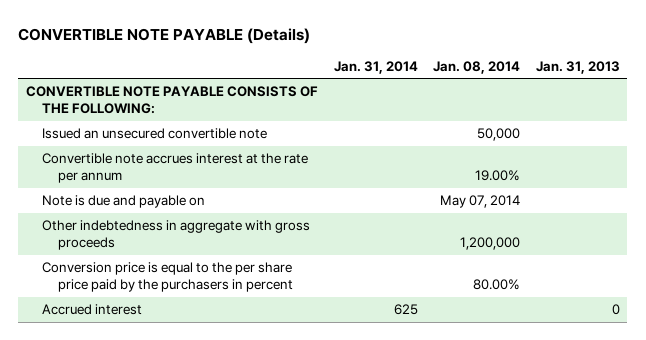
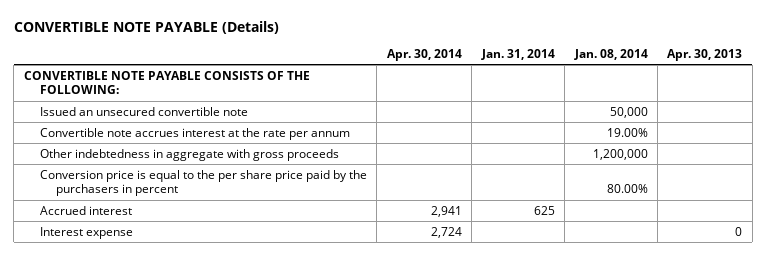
[535,60,620,74] Jan. 31, 2013 -> none
none -> [386,48,462,61] Apr. 30, 2014
none -> [667,48,743,61] Apr. 30, 2013
[42,195,206,209] Note is due and payable on -> none
none -> [39,226,133,239] Interest expense

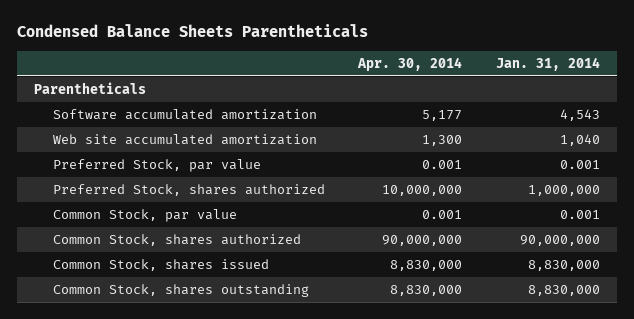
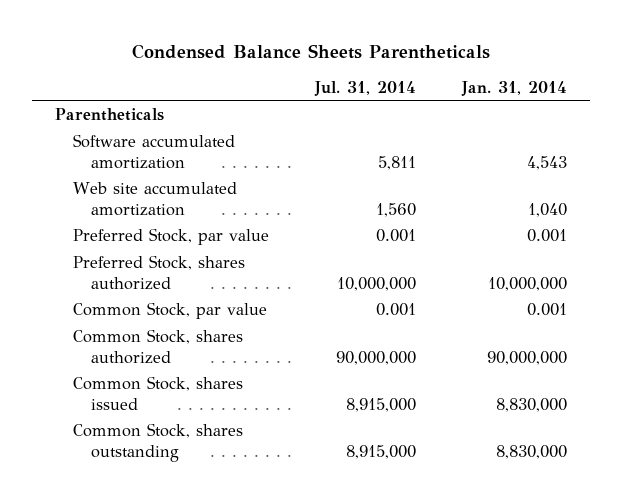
[357,56,463,71] Apr. 30, 2014 -> none
none -> [313,80,416,96] Jul. 31, 2014
[527,185,600,197] 1,000,000 -> [487,276,567,291] 10,000,000

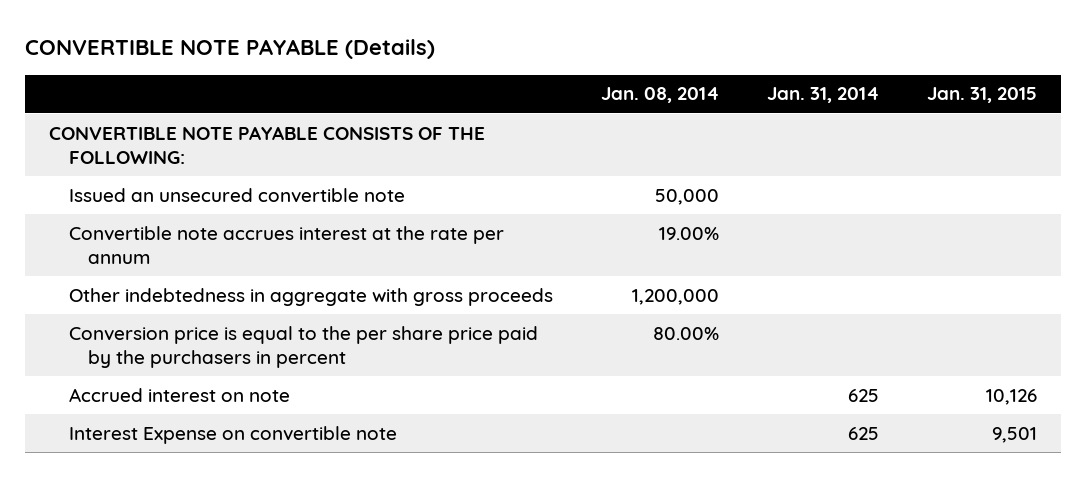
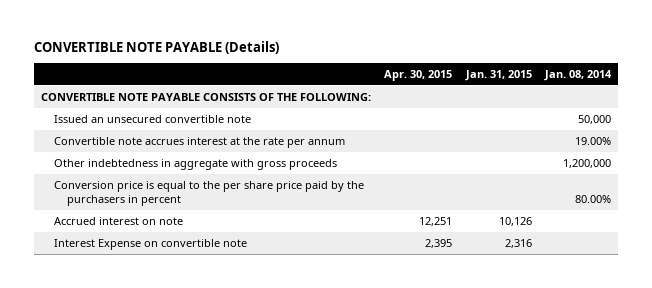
[766,87,879,104] Jan. 31, 2014 -> none
none -> [384,69,453,81] Apr. 30, 2015
[991,426,1037,443] 9,501 -> [504,239,532,249] 2,316

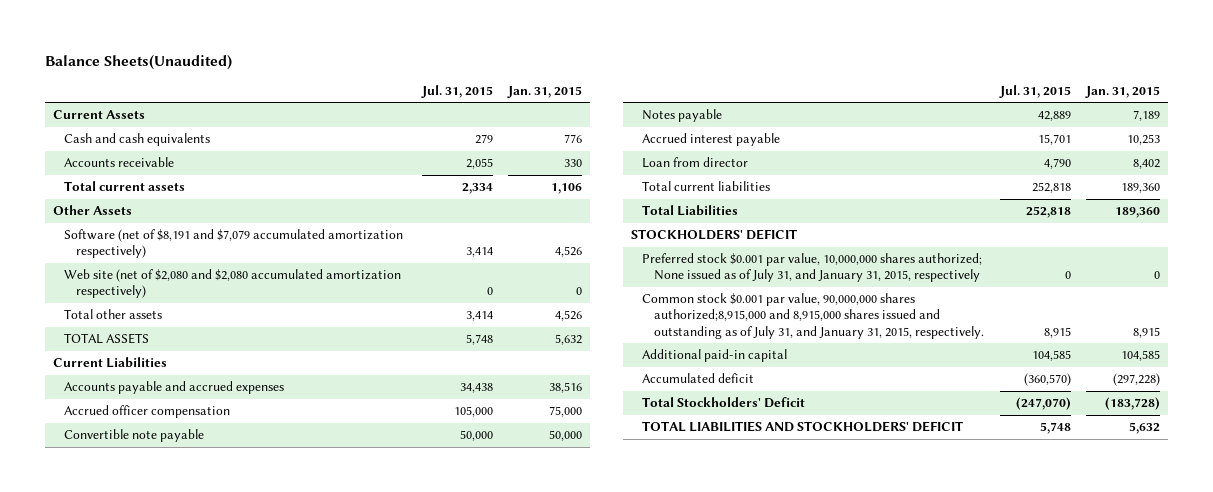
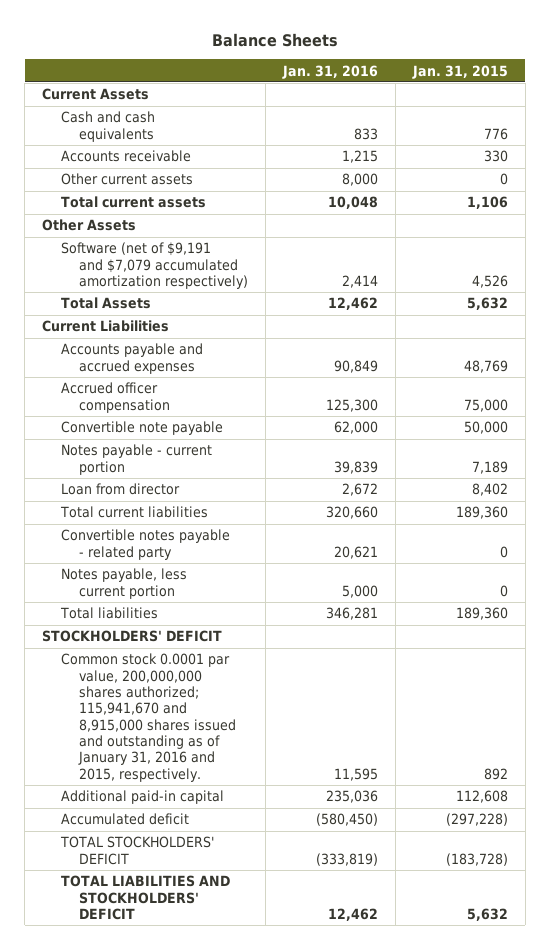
[44,54,232,70] Balance Sheets(Unaudited) -> [212,32,339,47] Balance Sheets
[420,84,493,98] Jul. 31, 2015 -> none
none -> [281,64,378,79] Jan. 31, 2016
none -> [60,173,193,186] Other current assets
[64,269,402,299] Web site (net of $2,080 and $2,080 accumulated amortization respectively) -> none
[64,309,163,320] Total other assets -> none
[64,229,404,259] Software (net of $8,191 and $7,079 accumulated amortization respectively) -> [60,242,248,289] Software (net of $9,191 and $7,079 accumulated amortization respectively)
[64,333,150,345] TOTAL ASSETS -> [60,297,151,310] Total Assets
[548,382,582,394] 38,516 -> [463,359,508,373] 48,769
[642,133,781,147] Accrued interest payable -> none
[642,109,723,123] Notes payable -> [60,444,212,475] Notes payable - current portion
none -> [60,529,230,560] Convertible notes payable - related party
none -> [60,568,187,599] Notes payable, less current portion
[642,205,739,217] Total Liabilities -> [59,607,158,620] Total liabilities
[642,253,983,283] Preferred stock $0.001 par value, 10,000,000 shares authorized; None issued as of July 31, and January 31, 2015, respectively -> none
[642,293,985,339] Common stock $0.001 par value, 90,000,000 shares authorized;8,915,000 and 8,915,000 shares issued and outstanding as of July 31, and January 31, 2015, respectively. -> [60,653,236,782] Common stock 0.0001 par value, 200,000,000 shares authorized; 115,941,670 and 8,915,000 shares issued and outstanding as of January 31, 2016 and 2015, respectively.
[1133,326,1161,338] 8,915 -> [483,767,508,780] 892
[1121,350,1161,362] 104,585 -> [455,790,508,804] 112,608
[642,397,806,409] Total Stockholders' Deficit -> [59,836,214,865] TOTAL STOCKHOLDERS' DEFICIT

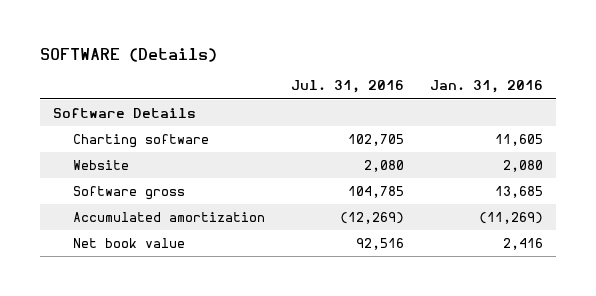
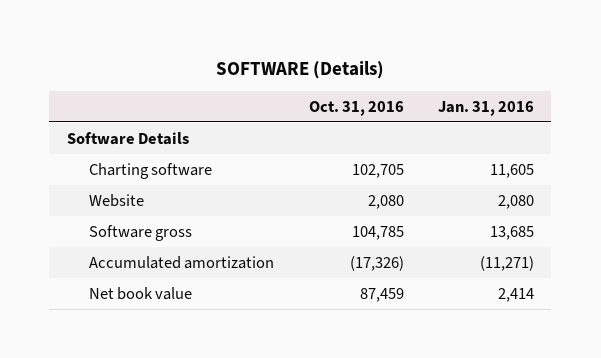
[291,80,405,94] Jul. 31, 2016 -> none
none -> [308,100,404,116] Oct. 31, 2016
[479,212,544,225] (11,269) -> [480,255,535,271] (11,271)
[503,238,544,251] 2,416 -> [498,287,535,302] 2,414

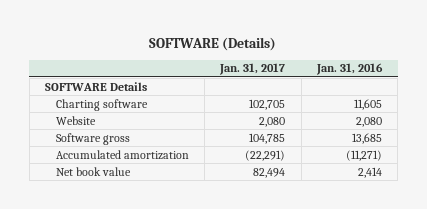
[308,100,404,116] Oct. 31, 2016 -> none
none -> [219,63,286,76] Jan. 31, 2017
[66,131,189,145] Software Details -> [44,81,147,91] SOFTWARE Details

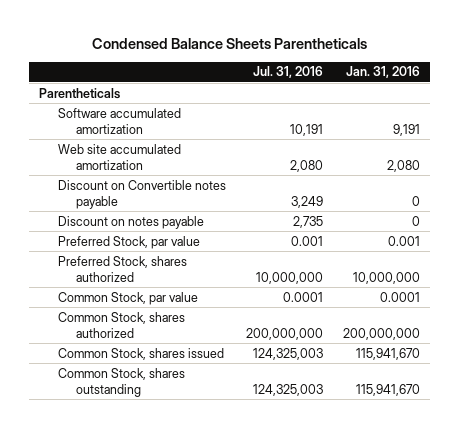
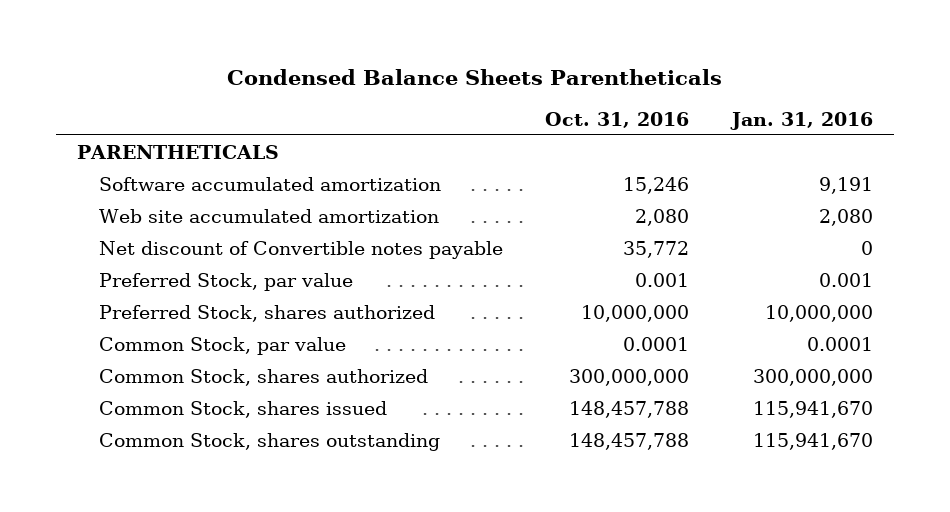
[252,66,323,79] Jul. 31, 2016 -> none
none -> [545,111,690,128] Oct. 31, 2016
[39,87,121,99] Parentheticals -> [77,144,280,159] PARENTHETICALS
[57,215,204,229] Discount on notes payable -> none
[57,179,226,209] Discount on Convertible notes payable -> [98,240,503,259] Net discount of Convertible notes payable
[342,327,420,340] 200,000,000 -> [752,368,873,386] 300,000,000

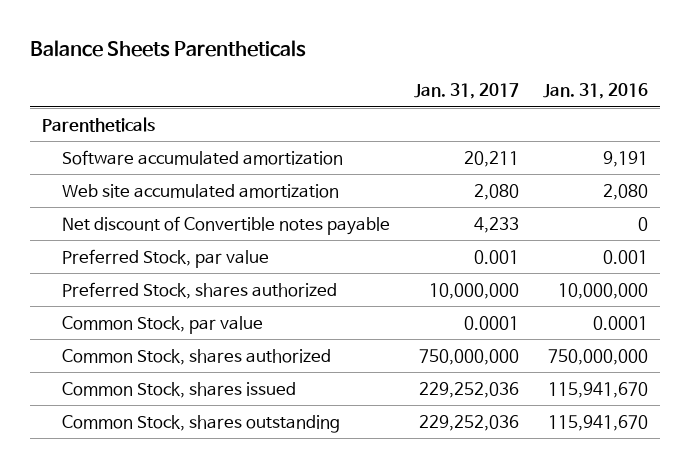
[226,68,722,85] Condensed Balance Sheets Parentheticals -> [29,40,306,58] Balance Sheets Parentheticals
[545,111,690,128] Oct. 31, 2016 -> none
none -> [414,83,520,100] Jan. 31, 2017
[77,144,280,159] PARENTHETICALS -> [41,116,155,132] Parentheticals
[752,368,873,386] 300,000,000 -> [547,348,648,365] 750,000,000

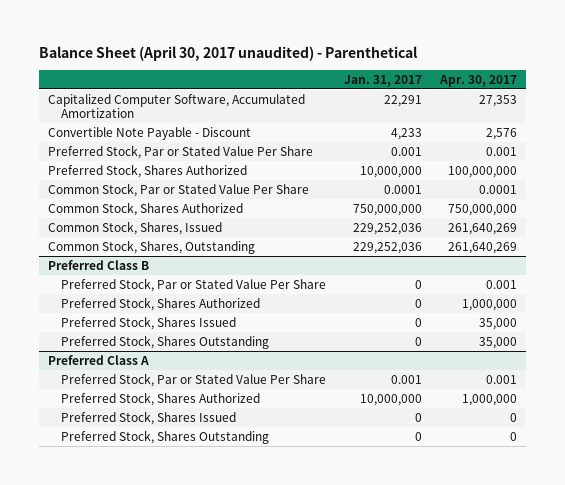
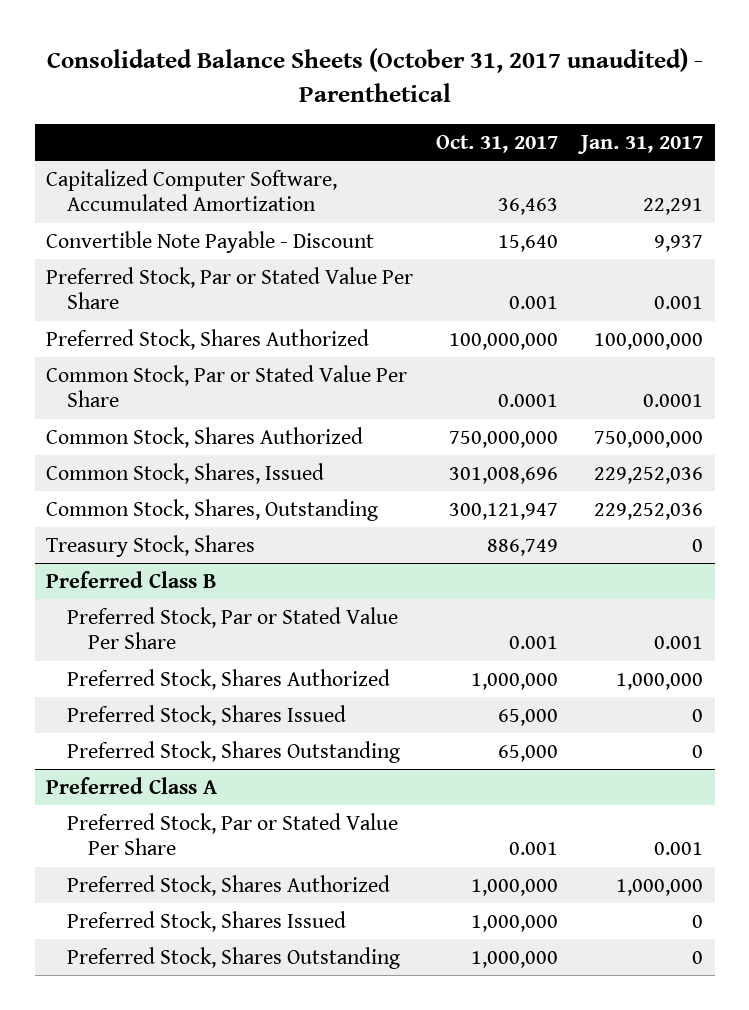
[38,45,418,61] Balance Sheet (April 30, 2017 unaudited) - Parenthetical -> [46,48,703,103] Consolidated Balance Sheets (October 31, 2017 unaudited) - Parenthetical
[439,74,518,87] Apr. 30, 2017 -> none
none -> [436,135,559,154] Oct. 31, 2017
[391,127,423,140] 4,233 -> [654,234,704,252] 9,937
[360,165,423,178] 10,000,000 -> [594,332,704,350] 100,000,000
none -> [46,534,256,557] Treasury Stock, Shares
[415,279,423,289] 0 -> [654,636,704,650] 0.001
[415,298,423,308] 0 -> [616,672,704,690] 1,000,000
[360,393,423,406] 10,000,000 -> [616,878,704,896] 1,000,000

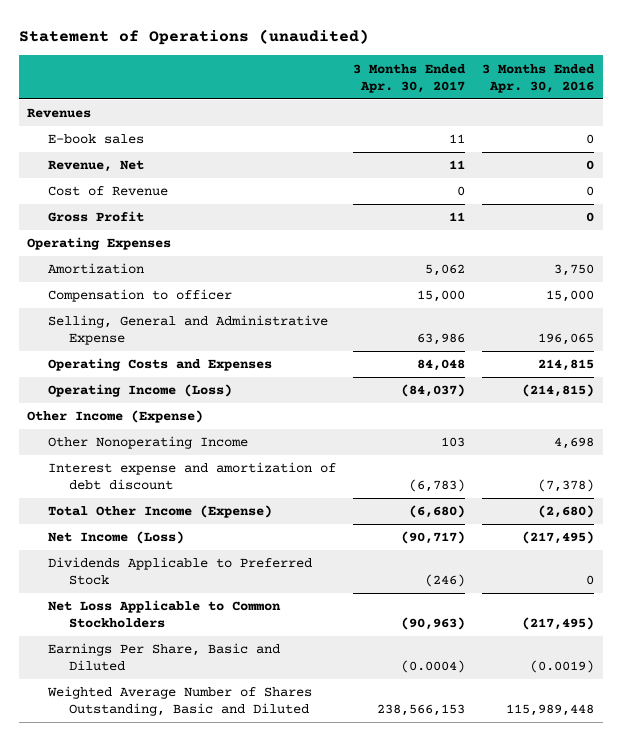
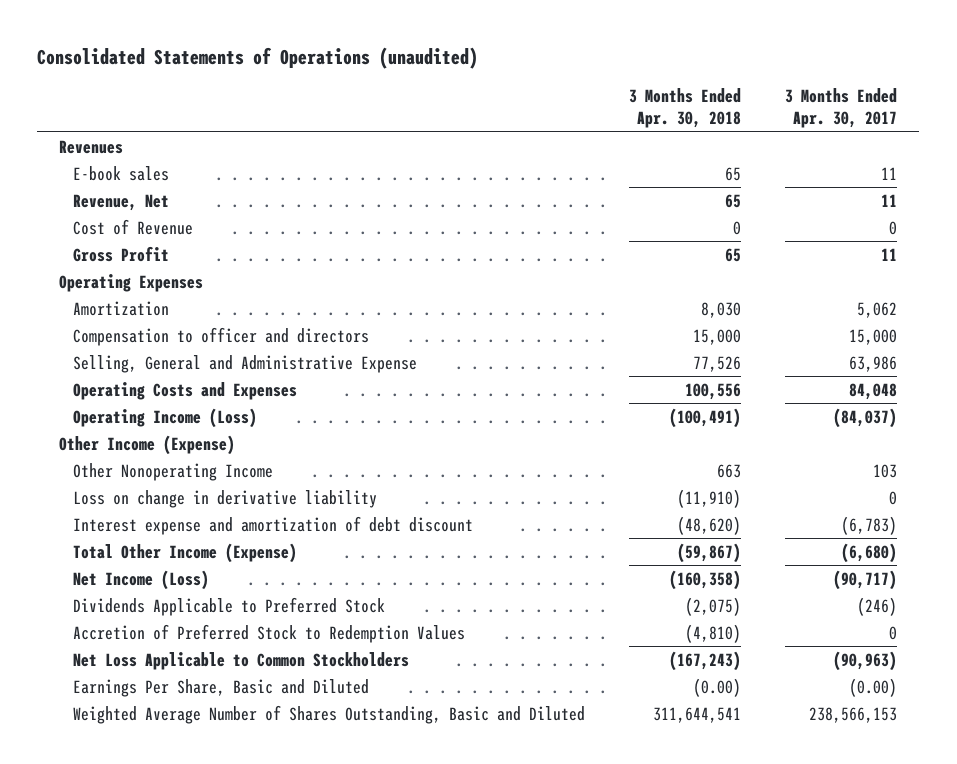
[18,29,369,46] Statement of Operations (unaudited) -> [37,47,479,70] Consolidated Statements of Operations (unaudited)
[482,63,596,93] 3 Months Ended Apr. 30, 2016 -> none
none -> [628,87,741,129] 3 Months Ended Apr. 30, 2018
[48,289,233,303] Compensation to officer -> [72,326,369,346] Compensation to officer and directors
none -> [72,489,377,508] Loss on change in derivative liability
none -> [72,623,465,643] Accretion of Preferred Stock to Redemption Values
[401,660,466,674] (0.0004) -> [849,677,898,697] (0.00)

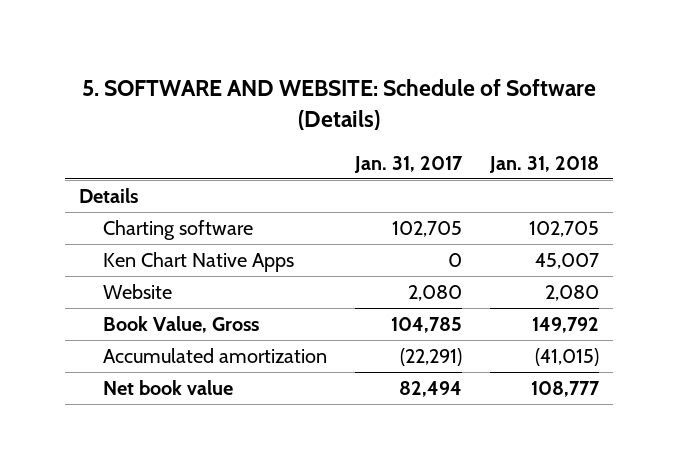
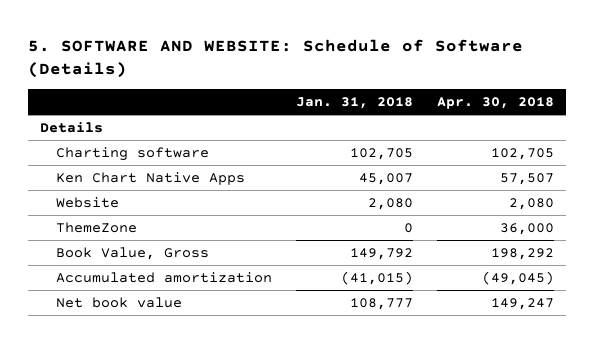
[354,155,464,173] Jan. 31, 2017 -> none
none -> [436,97,554,110] Apr. 30, 2018
none -> [55,221,137,233] ThemeZone

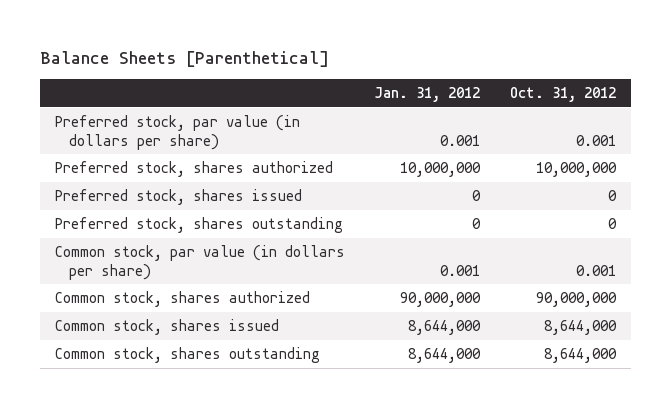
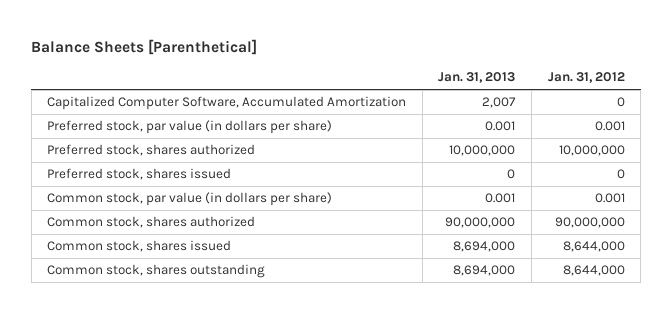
[509,87,616,103] Oct. 31, 2012 -> none
none -> [438,72,516,84] Jan. 31, 2013
none -> [47,96,407,111] Capitalized Computer Software, Accumulated Amortization
[55,217,344,234] Preferred stock, shares outstanding -> none

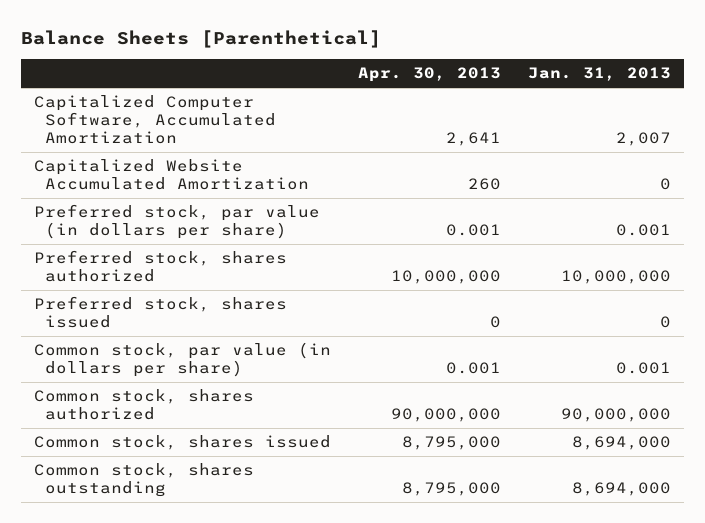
[547,72,625,84] Jan. 31, 2012 -> none
none -> [357,67,501,83] Apr. 30, 2013
none -> [34,159,310,191] Capitalized Website Accumulated Amortization

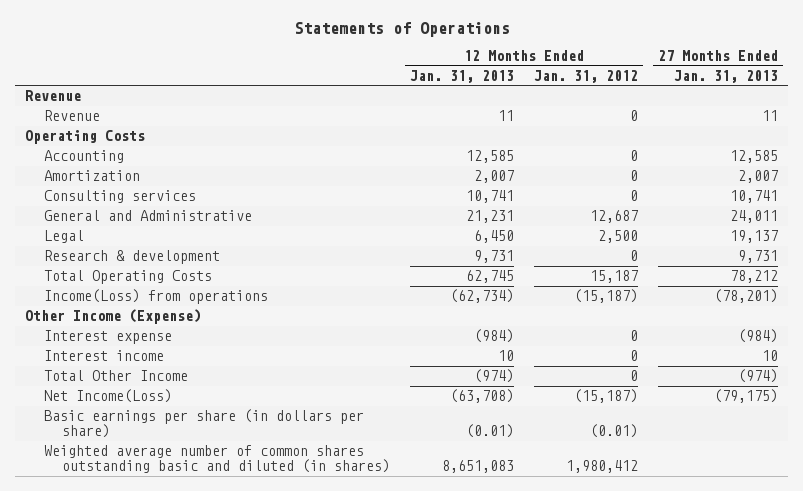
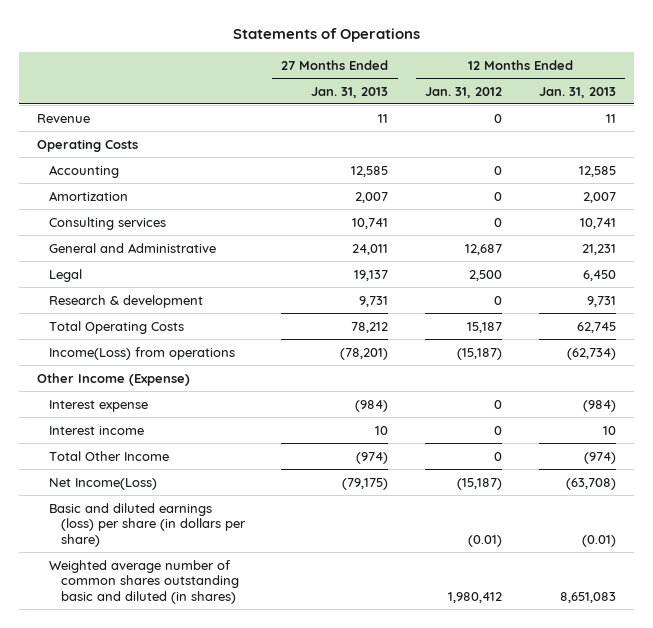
[25,90,82,102] Revenue -> none
[43,409,364,439] Basic earnings per share (in dollars per share) -> [48,502,246,547] Basic and diluted earnings (loss) per share (in dollars per share)

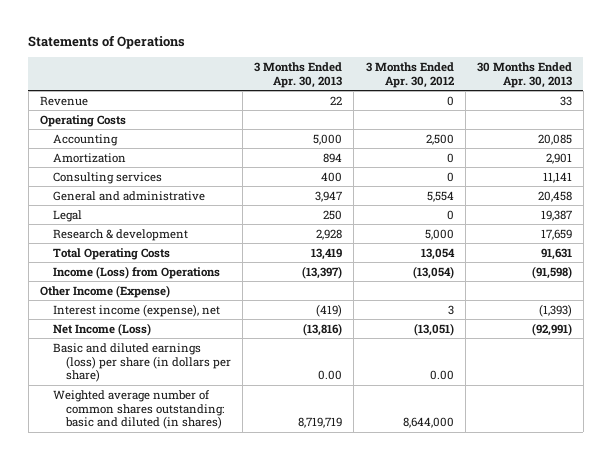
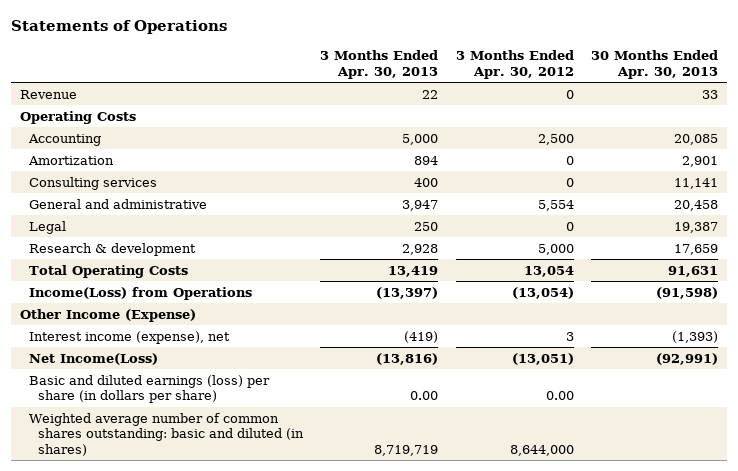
[53,265,221,279] Income (Loss) from Operations -> [29,286,253,300] Income(Loss) from Operations
[53,322,152,336] Net Income (Loss) -> [29,352,159,365] Net Income(Loss)

